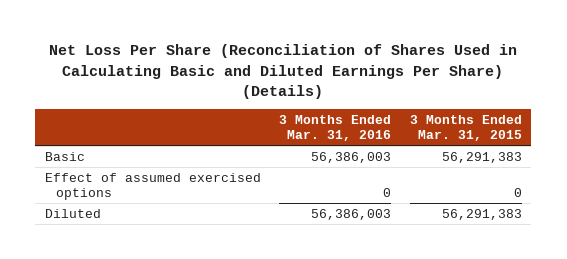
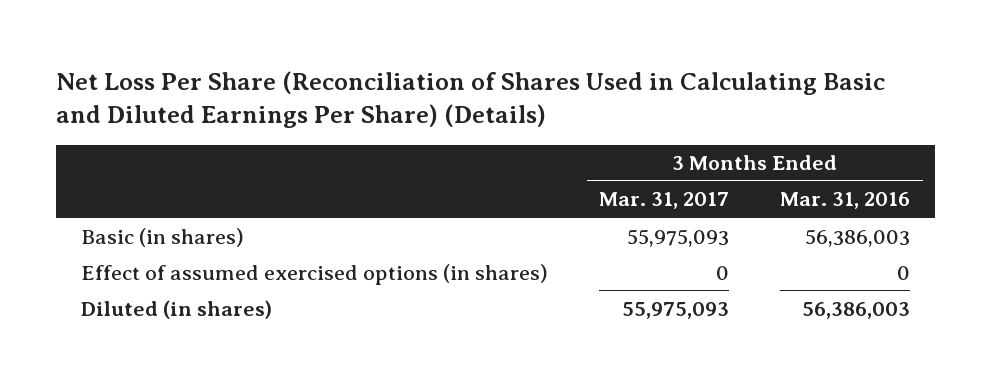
[410,114,523,142] 3 Months Ended Mar. 31, 2015 -> none
none -> [599,192,730,210] Mar. 31, 2017
[44,151,85,161] Basic -> [81,227,245,247] Basic (in shares)
[44,172,261,201] Effect of assumed exercised options -> [81,263,549,285] Effect of assumed exercised options (in shares)
[44,208,101,218] Diluted -> [81,299,273,319] Diluted (in shares)

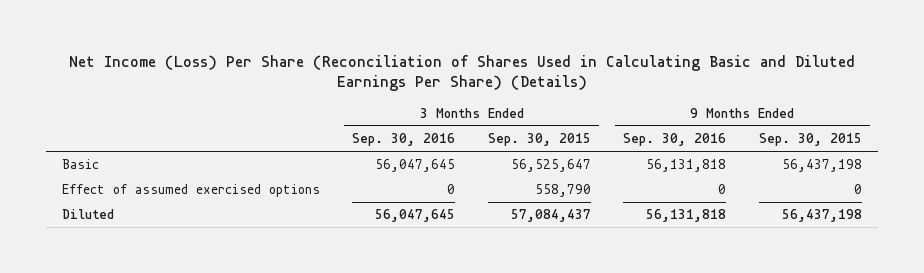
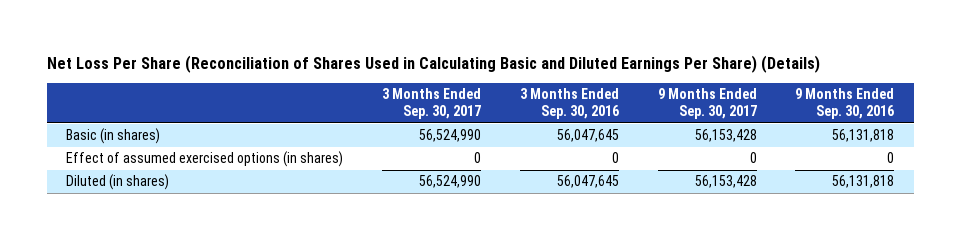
[68,54,855,92] Net Income (Loss) Per Share (Reconciliation of Shares Used in Calculating Basic and Diluted Earnings Per Share) (Details) -> [46,54,820,73] Net Loss Per Share (Reconciliation of Shares Used in Calculating Basic and Diluted Earnings Per Share) (Details)
[487,133,591,147] Sep. 30, 2015 -> none
[758,133,862,147] Sep. 30, 2015 -> none
none -> [382,87,482,120] 3 Months Ended Sep. 30, 2017
none -> [657,87,757,120] 9 Months Ended Sep. 30, 2017
[62,159,100,170] Basic -> [66,128,161,145] Basic (in shares)
[62,184,321,198] Effect of assumed exercised options -> [66,151,344,168] Effect of assumed exercised options (in shares)
[62,209,115,220] Diluted -> [66,174,170,191] Diluted (in shares)

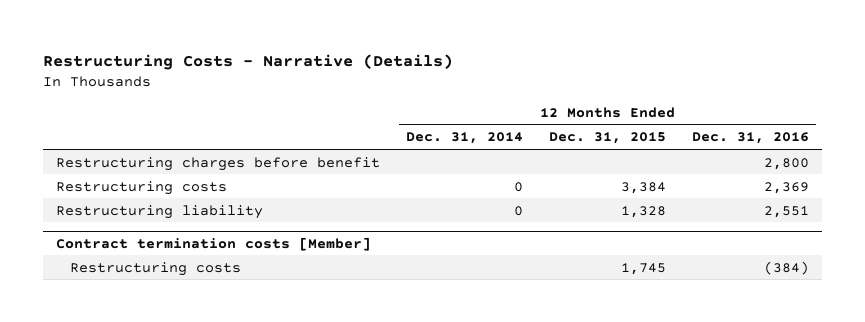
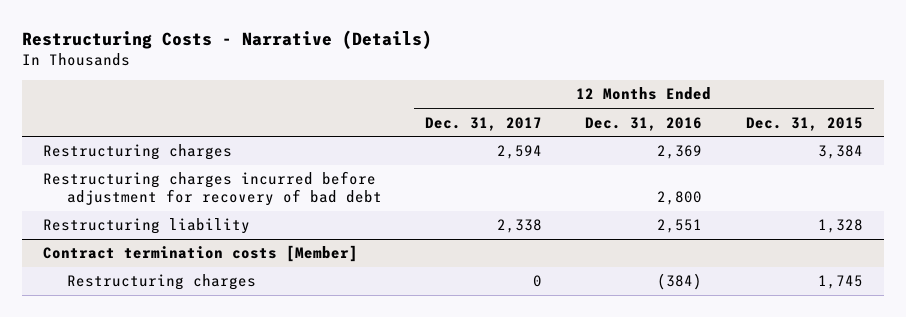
[405,132,523,145] Dec. 31, 2014 -> none
none -> [425,116,543,131] Dec. 31, 2017
[55,156,380,171] Restructuring charges before benefit -> none
[55,180,227,195] Restructuring costs -> [43,144,233,161] Restructuring charges
none -> [43,171,383,207] Restructuring charges incurred before adjustment for recovery of bad debt
[70,261,242,276] Restructuring costs -> [67,274,257,291] Restructuring charges

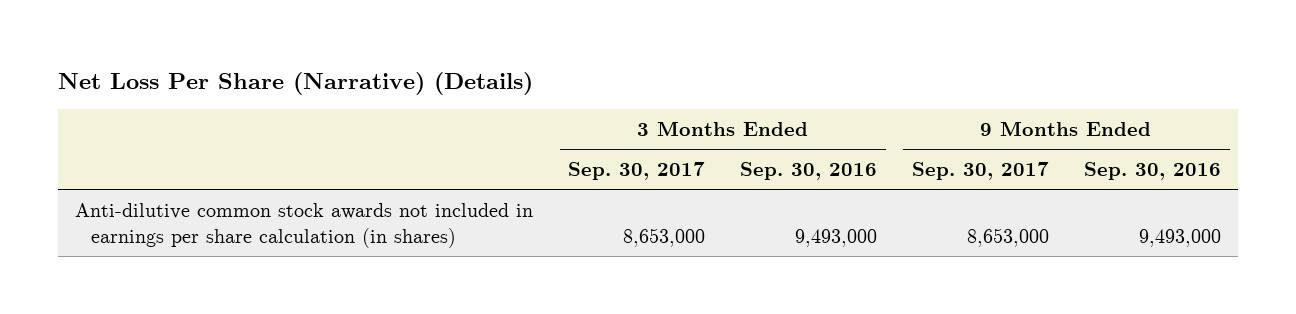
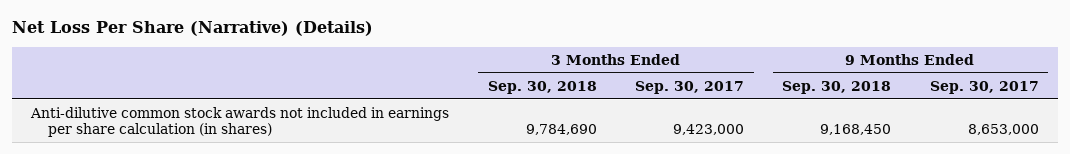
[740,162,878,181] Sep. 30, 2016 -> none
[1083,162,1221,181] Sep. 30, 2016 -> none
none -> [487,80,597,94] Sep. 30, 2018
none -> [782,80,892,94] Sep. 30, 2018
[623,227,706,247] 8,653,000 -> [673,123,745,135] 9,423,000

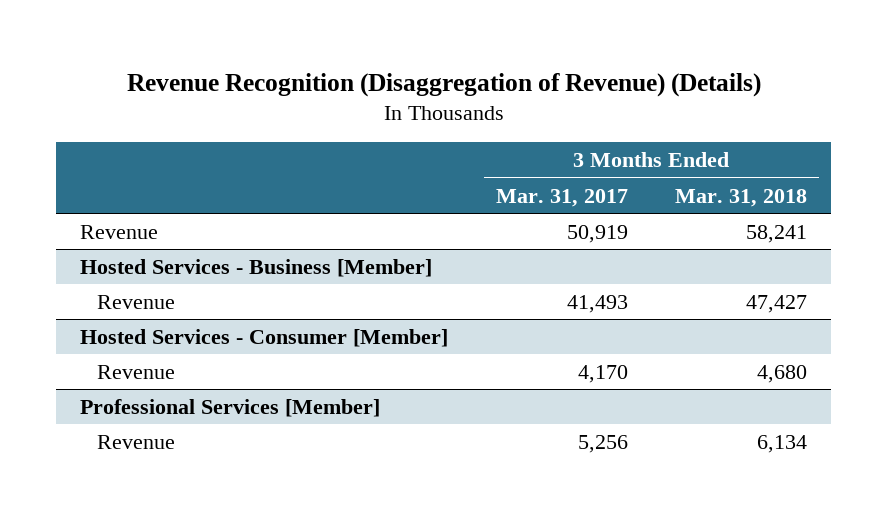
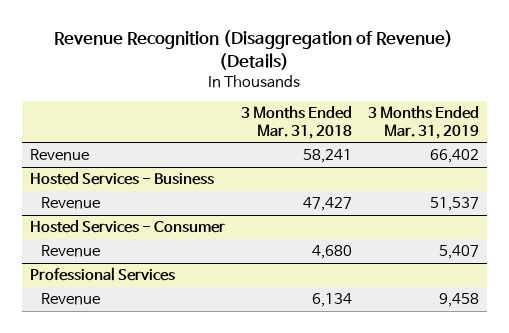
[495,188,628,207] Mar. 31, 2017 -> none
none -> [368,106,480,139] 3 Months Ended Mar. 31, 2019
[80,258,433,277] Hosted Services - Business [Member] -> [29,172,214,186] Hosted Services - Business
[80,328,449,347] Hosted Services - Consumer [Member] -> [29,220,225,234] Hosted Services - Consumer
[80,398,381,417] Professional Services [Member] -> [29,267,175,282] Professional Services

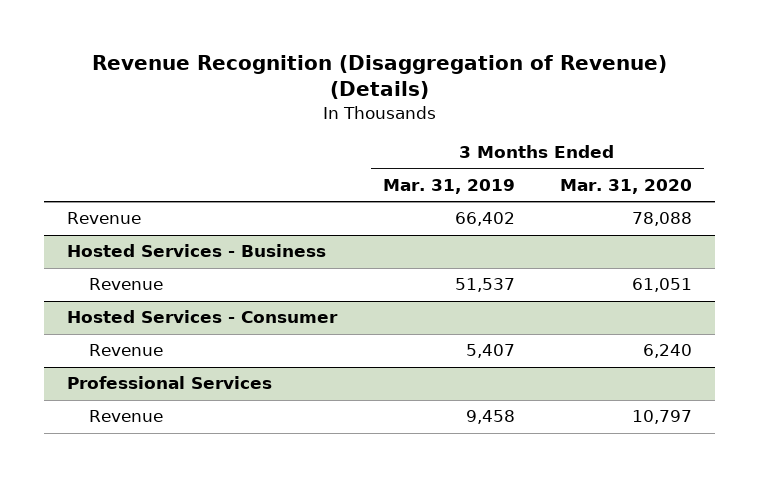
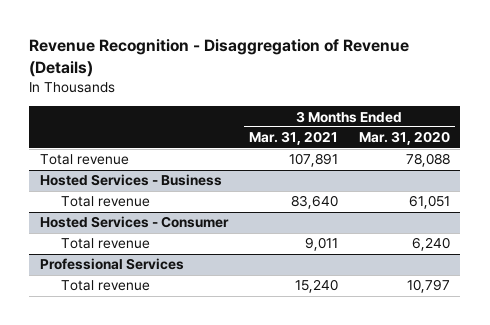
[91,55,667,100] Revenue Recognition (Disaggregation of Revenue) (Details) -> [29,39,410,78] Revenue Recognition - Disaggregation of Revenue (Details)
[382,178,515,194] Mar. 31, 2019 -> none
none -> [248,131,338,146] Mar. 31, 2021
[66,212,141,225] Revenue -> [39,154,129,166] Total revenue
[88,278,163,291] Revenue -> [61,196,151,208] Total revenue
[88,344,163,357] Revenue -> [61,238,151,250] Total revenue
[88,410,163,423] Revenue -> [61,280,151,292] Total revenue

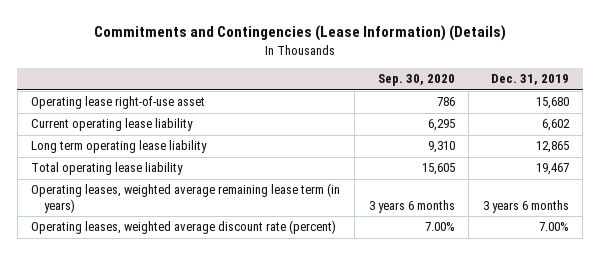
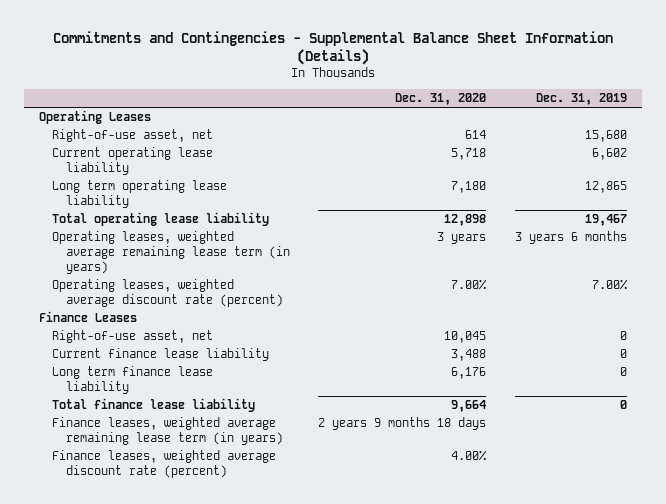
[94,25,507,42] Commitments and Contingencies (Lease Information) (Details) -> [52,30,613,66] Commitments and Contingencies - Supplemental Balance Sheet Information (Details)
[377,74,455,87] Sep. 30, 2020 -> none
none -> [395,93,487,106] Dec. 31, 2020
none -> [38,110,151,125] Operating Leases
[31,96,206,110] Operating lease right-of-use asset -> [52,129,214,143] Right-of-use asset, net
none -> [38,311,137,323] Finance Leases
none -> [52,330,214,344] Right-of-use asset, net
none -> [52,348,270,362] Current finance lease liability
none -> [52,366,214,395] Long term finance lease liability
none -> [52,398,256,413] Total finance lease liability
none -> [52,417,283,446] Finance leases, weighted average remaining lease term (in years)
none -> [52,450,277,479] Finance leases, weighted average discount rate (percent)

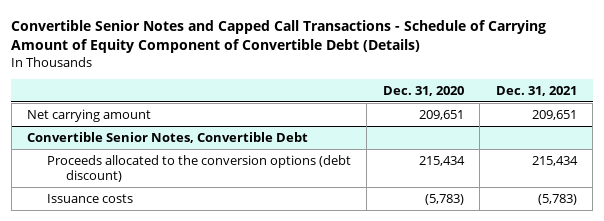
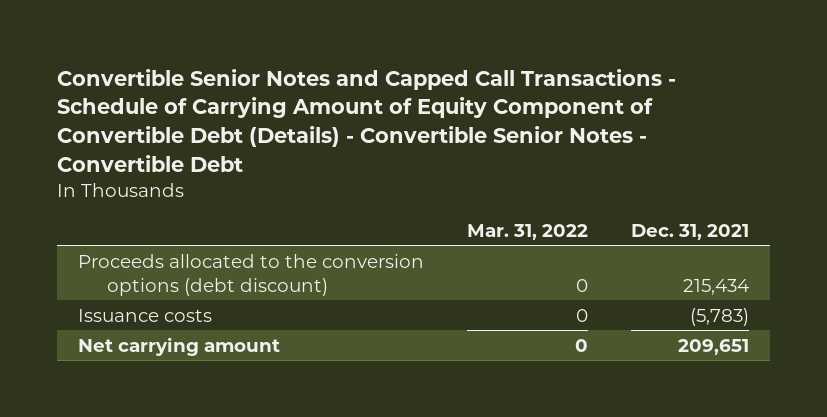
[11,19,547,53] Convertible Senior Notes and Capped Call Transactions - Schedule of Carrying Amount of Equity Component of Convertible Debt (Details) -> [56,68,676,172] Convertible Senior Notes and Capped Call Transactions - Schedule of Carrying Amount of Equity Component of Convertible Debt (Details) - Convertible Senior Notes - Convertible Debt
[382,85,464,96] Dec. 31, 2020 -> none
none -> [467,223,589,240] Mar. 31, 2022
[27,131,309,143] Convertible Senior Notes, Convertible Debt -> none
[27,108,152,122] Net carrying amount -> [78,336,281,356] Net carrying amount

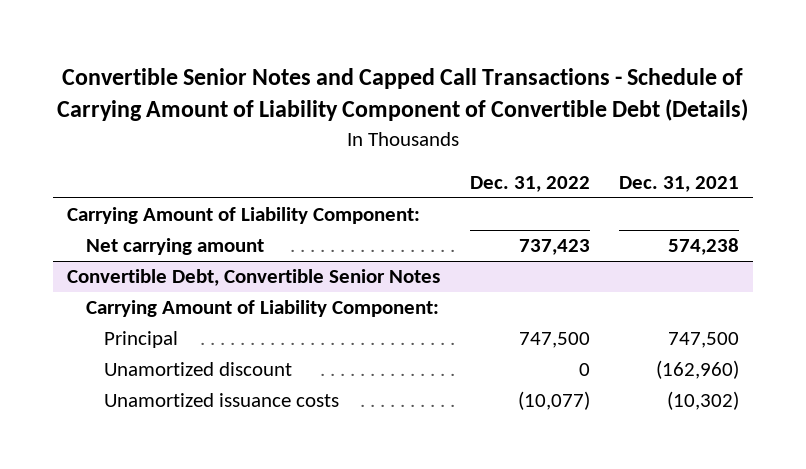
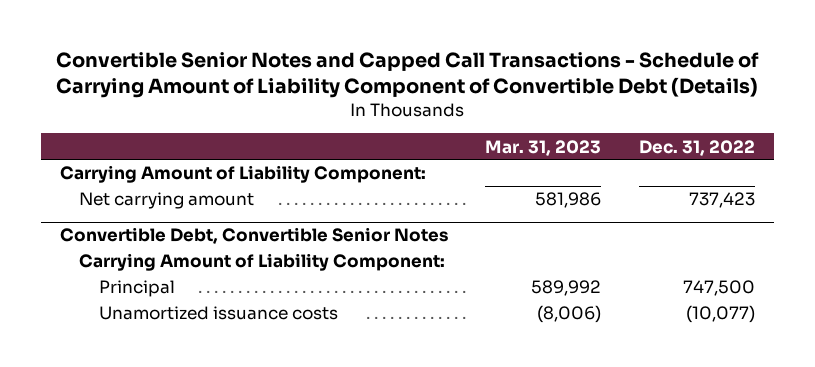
[618,175,739,192] Dec. 31, 2021 -> none
none -> [485,139,602,156] Mar. 31, 2023
[104,362,293,377] Unamortized discount -> none

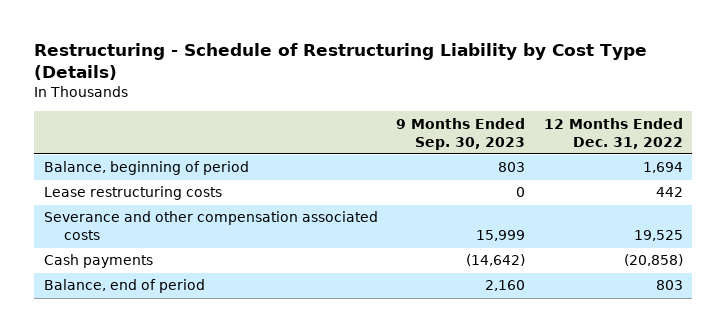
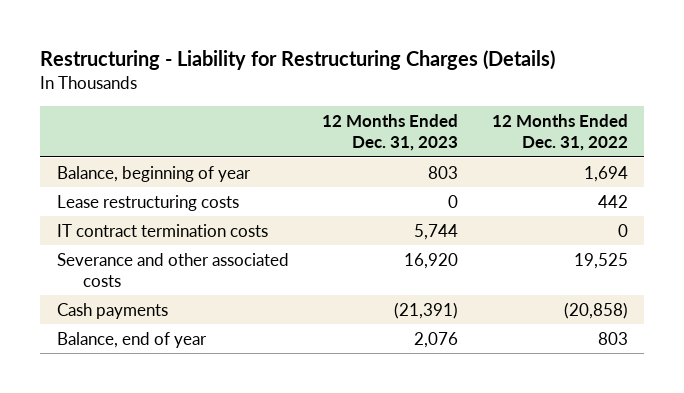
[34,43,648,81] Restructuring - Schedule of Restructuring Liability by Cost Type (Details) -> [40,50,556,71] Restructuring - Liability for Restructuring Charges (Details)
[396,117,526,150] 9 Months Ended Sep. 30, 2023 -> none
none -> [322,113,459,151] 12 Months Ended Dec. 31, 2023
[43,161,249,176] Balance, beginning of period -> [56,165,251,182] Balance, beginning of year
none -> [56,223,268,237] IT contract termination costs
[43,211,378,241] Severance and other compensation associated costs -> [56,252,289,287] Severance and other associated costs
[43,279,205,294] Balance, end of period -> [56,331,207,348] Balance, end of year

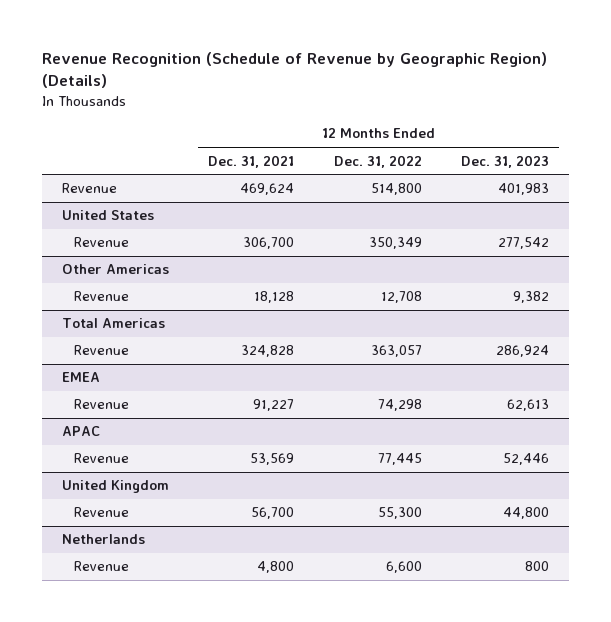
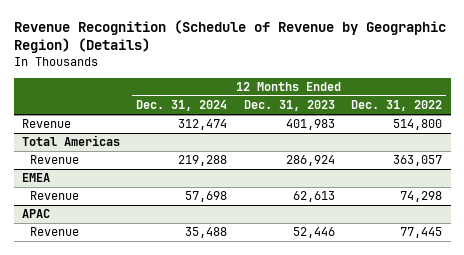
[208,154,295,168] Dec. 31, 2021 -> none
none -> [136,100,228,112] Dec. 31, 2024
[61,210,154,221] United States -> none
[74,237,130,248] Revenue -> none
[61,264,169,275] Other Americas -> none
[74,291,130,302] Revenue -> none
[61,480,169,494] United Kingdom -> none
[74,507,130,518] Revenue -> none
[61,534,145,545] Netherlands -> none
[74,561,130,572] Revenue -> none

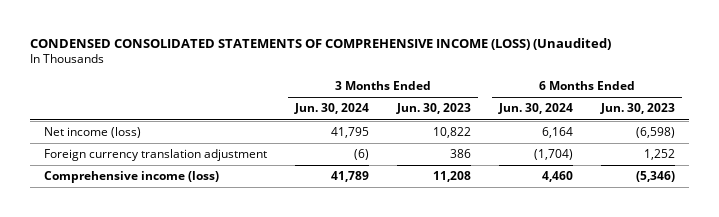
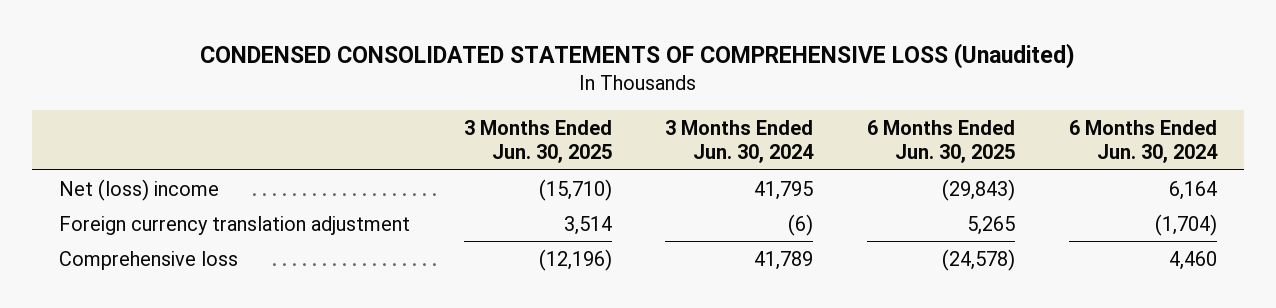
[29,37,611,50] CONDENSED CONSOLIDATED STATEMENTS OF COMPREHENSIVE INCOME (LOSS) (Unaudited) -> [199,43,1075,70] CONDENSED CONSOLIDATED STATEMENTS OF COMPREHENSIVE LOSS (Unaudited)
[395,103,471,115] Jun. 30, 2023 -> none
[599,103,675,115] Jun. 30, 2023 -> none
none -> [463,120,612,163] 3 Months Ended Jun. 30, 2025
none -> [867,120,1016,163] 6 Months Ended Jun. 30, 2025
[43,127,141,139] Net income (loss) -> [58,178,219,201] Net (loss) income
[43,171,219,184] Comprehensive income (loss) -> [58,250,238,270] Comprehensive loss

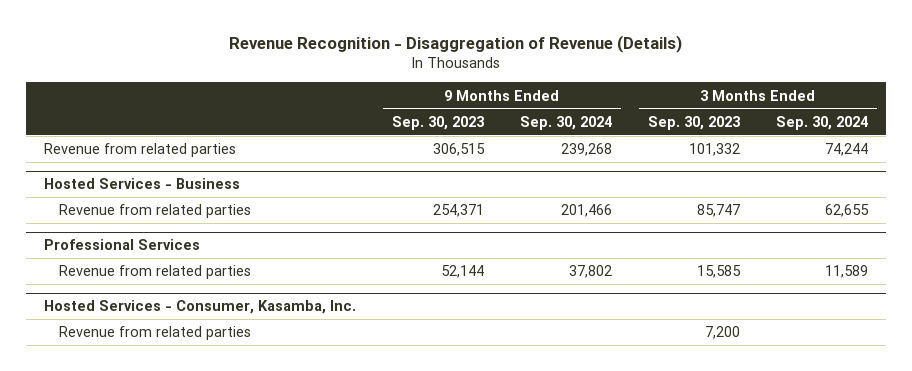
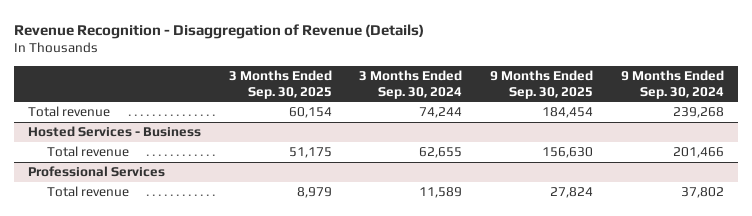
[392,115,485,130] Sep. 30, 2023 -> none
[647,115,740,130] Sep. 30, 2023 -> none
none -> [228,69,332,99] 3 Months Ended Sep. 30, 2025
none -> [490,69,594,99] 9 Months Ended Sep. 30, 2025
[44,143,237,158] Revenue from related parties -> [27,106,110,118] Total revenue
[58,204,251,219] Revenue from related parties -> [46,146,129,158] Total revenue
[44,300,357,315] Hosted Services - Consumer, Kasamba, Inc. -> none
[58,326,251,341] Revenue from related parties -> none
[58,265,251,280] Revenue from related parties -> [46,186,129,198] Total revenue

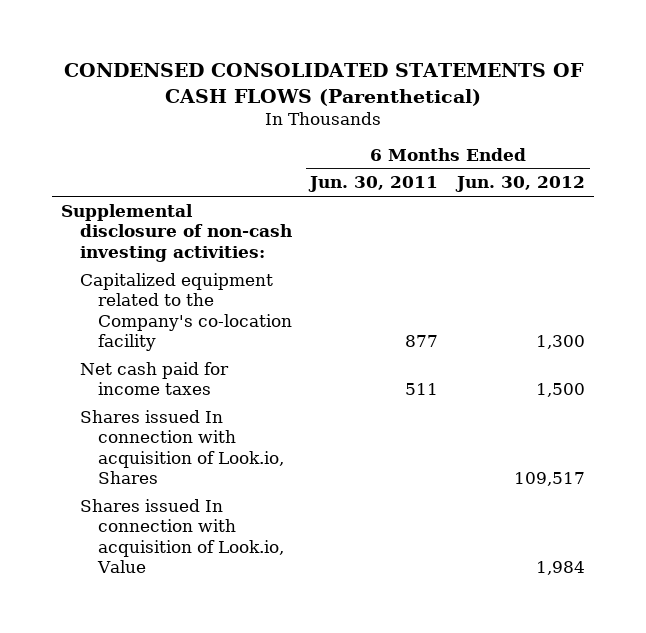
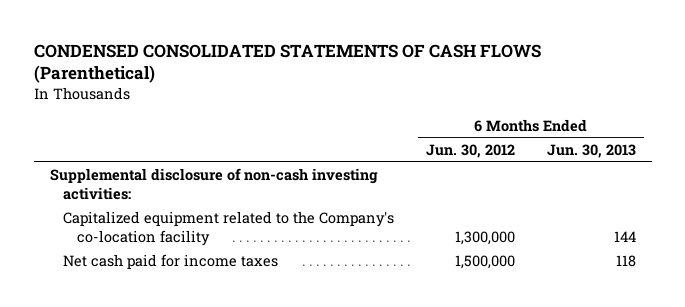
[308,176,439,193] Jun. 30, 2011 -> none
none -> [546,144,636,159] Jun. 30, 2013
[79,409,284,485] Shares issued In connection with acquisition of Look.io, Shares -> none
[79,498,284,574] Shares issued In connection with acquisition of Look.io, Value -> none
[535,335,585,350] 1,300 -> [454,230,515,245] 1,300,000
[535,383,585,398] 1,500 -> [454,255,515,270] 1,500,000

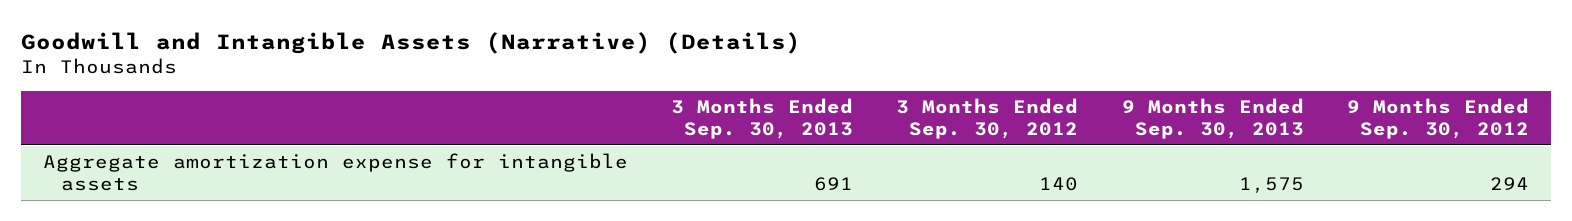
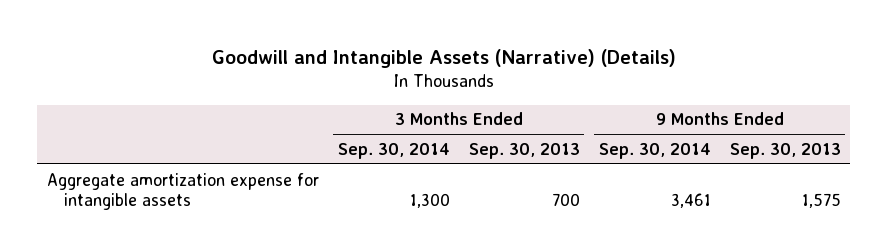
[896,98,1079,139] 3 Months Ended Sep. 30, 2012 -> none
[1347,98,1530,139] 9 Months Ended Sep. 30, 2012 -> none
none -> [337,142,450,159] Sep. 30, 2014
none -> [598,142,711,159] Sep. 30, 2014
[814,176,854,191] 691 -> [551,192,580,206] 700

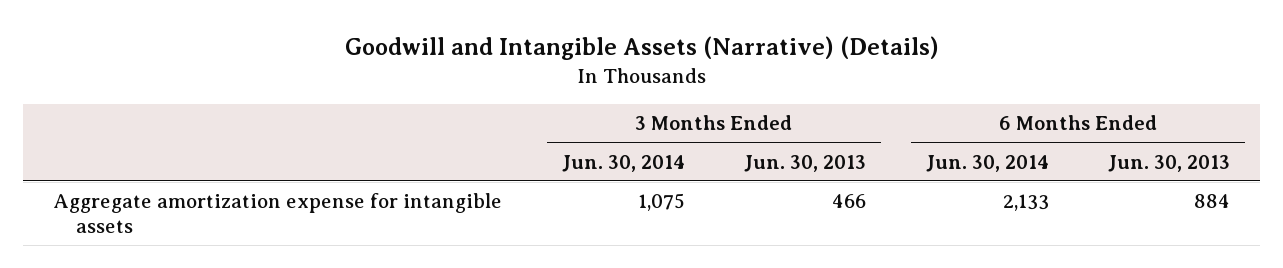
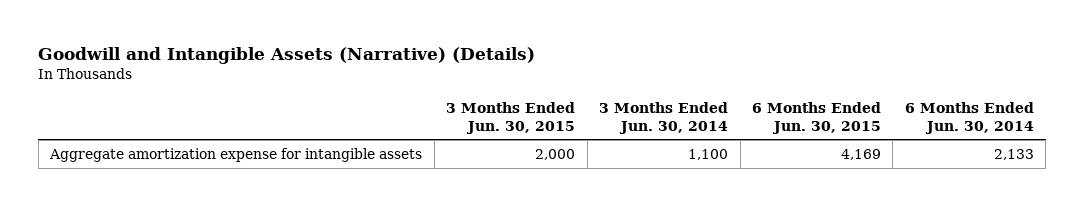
[744,154,867,172] Jun. 30, 2013 -> none
[1108,154,1231,172] Jun. 30, 2013 -> none
none -> [446,101,576,134] 3 Months Ended Jun. 30, 2015
none -> [751,101,881,134] 6 Months Ended Jun. 30, 2015
[637,193,685,212] 1,075 -> [688,149,729,161] 1,100

